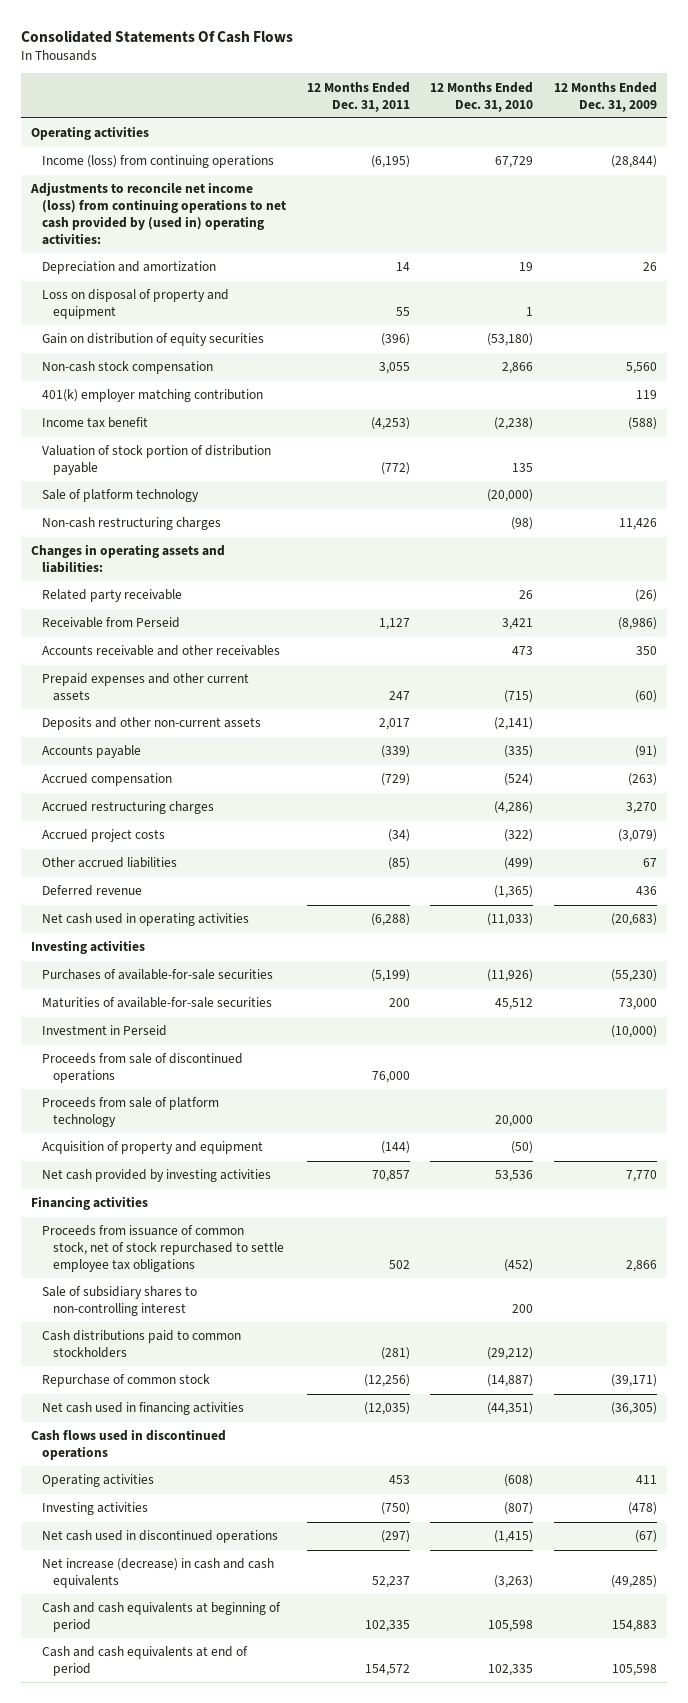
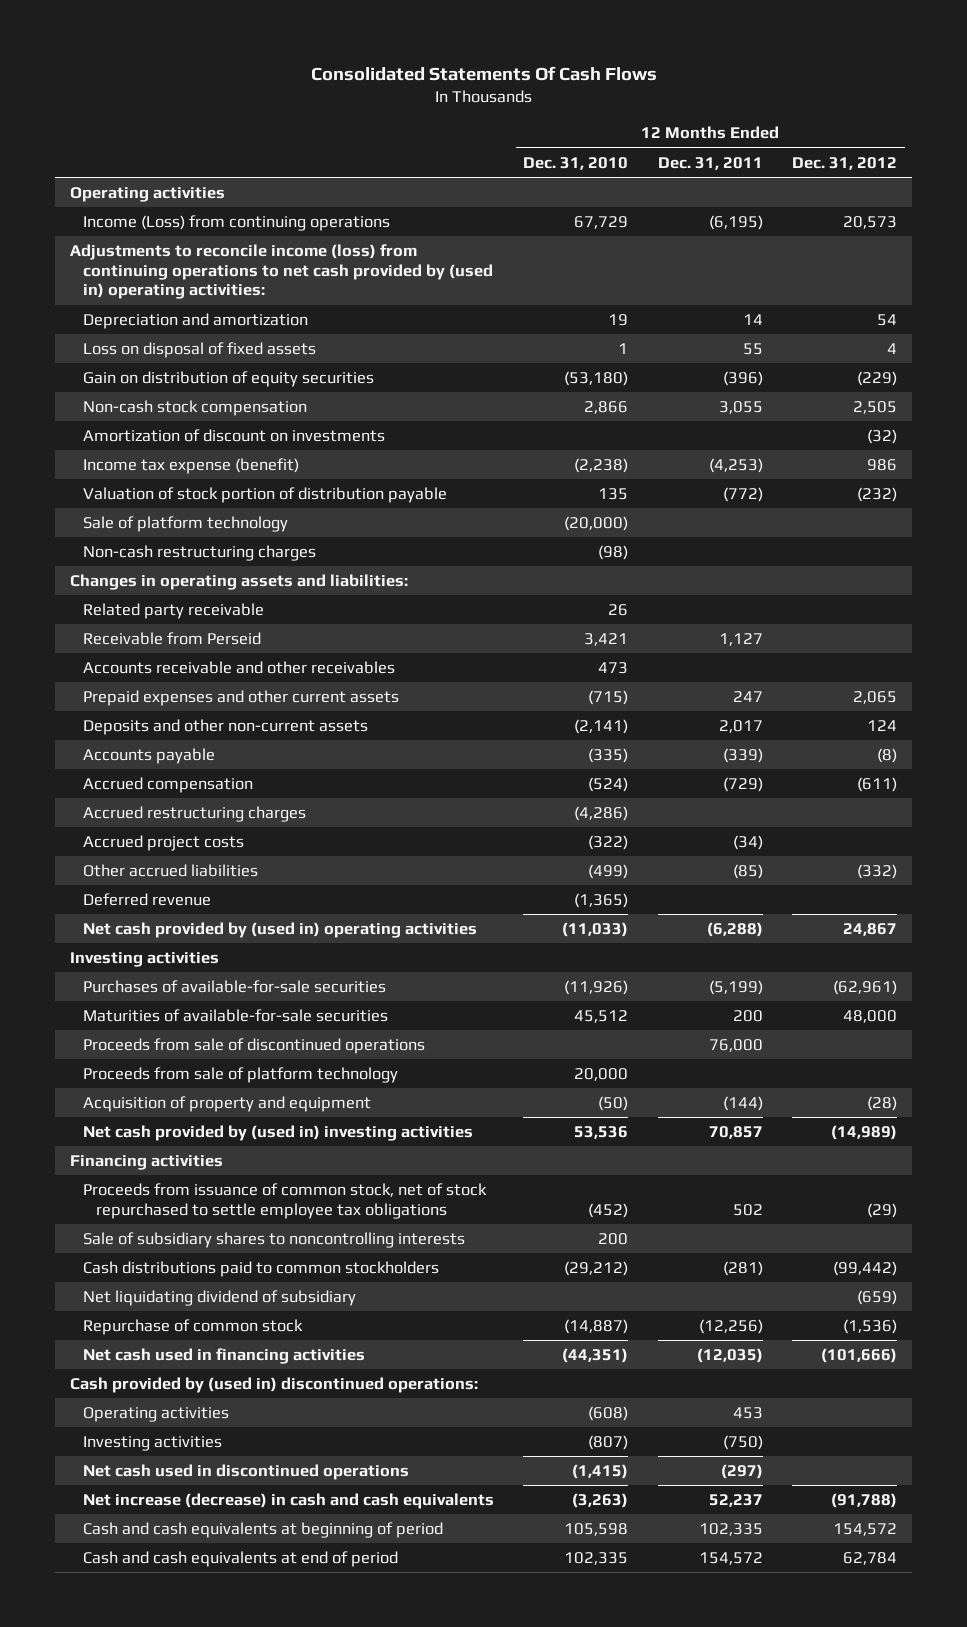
[553,81,657,112] 12 Months Ended Dec. 31, 2009 -> none
none -> [792,156,898,170] Dec. 31, 2012
[42,155,275,169] Income (loss) from continuing operations -> [82,215,390,232] Income (Loss) from continuing operations
[30,182,287,246] Adjustments to reconcile net income (loss) from continuing operations to net cash provided by (used in) operating activities: -> [69,244,493,300] Adjustments to reconcile income (loss) from continuing operations to net cash provided by (used in) operating activities:
[42,289,230,320] Loss on disposal of property and equipment -> [82,342,316,359] Loss on disposal of fixed assets
[42,389,264,403] 401(k) employer matching contribution -> none
none -> [82,429,385,443] Amortization of discount on investments
[42,417,149,429] Income tax benefit -> [82,458,299,475] Income tax expense (benefit)
[42,913,250,927] Net cash used in operating activities -> [82,922,477,939] Net cash provided by (used in) operating activities
[42,1025,168,1037] Investment in Perseid -> none
[42,1169,272,1183] Net cash provided by investing activities -> [82,1125,473,1142] Net cash provided by (used in) investing activities
[42,1286,198,1317] Sale of subsidiary shares to non-controlling interest -> [82,1232,465,1249] Sale of subsidiary shares to noncontrolling interests
none -> [82,1290,356,1307] Net liquidating dividend of subsidiary
[31,1429,227,1461] Cash flows used in discontinued operations -> [69,1377,478,1394] Cash provided by (used in) discontinued operations:

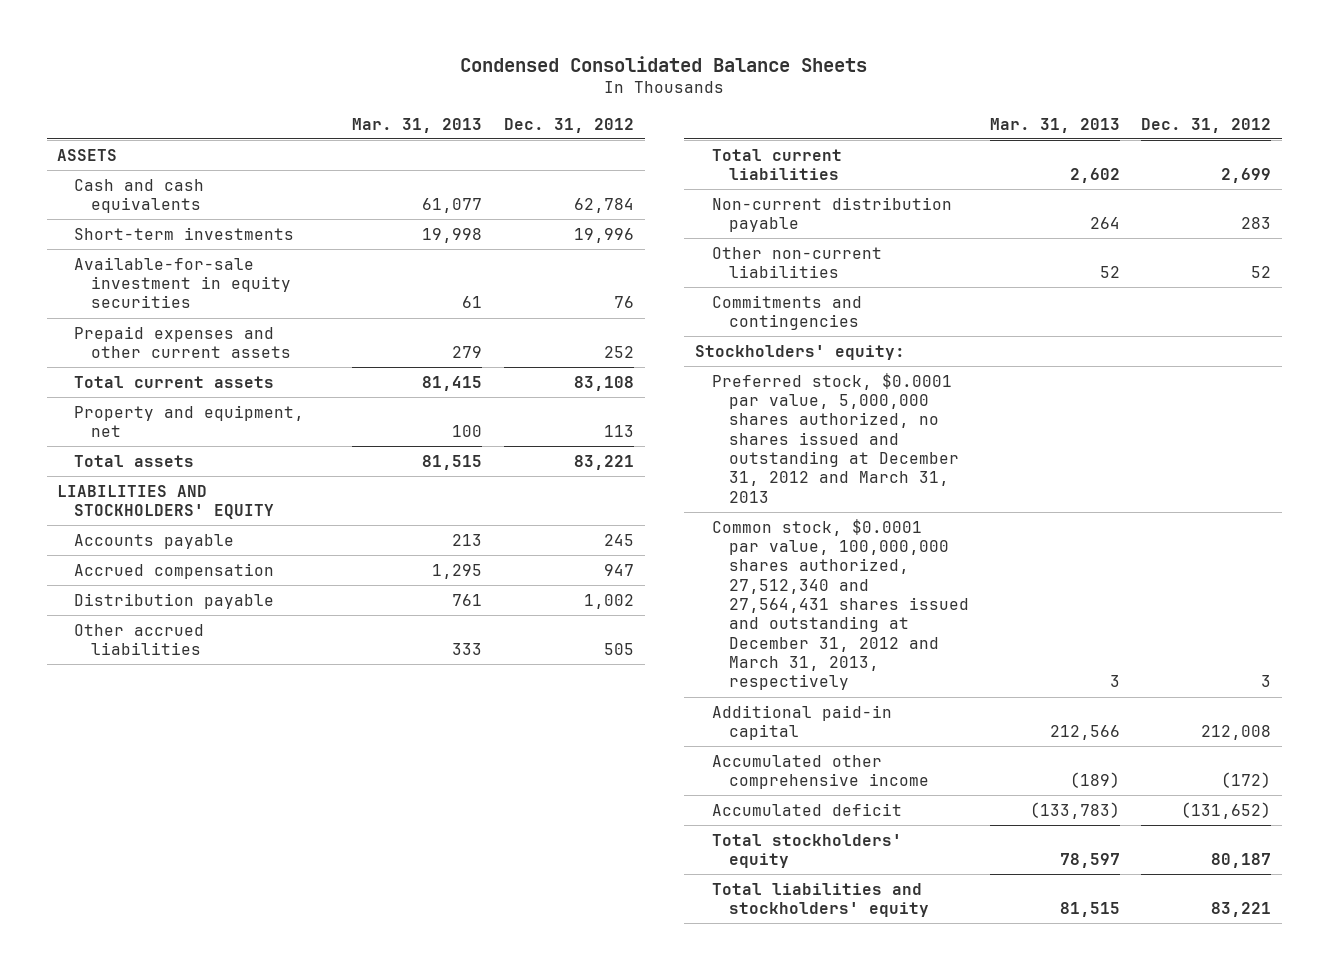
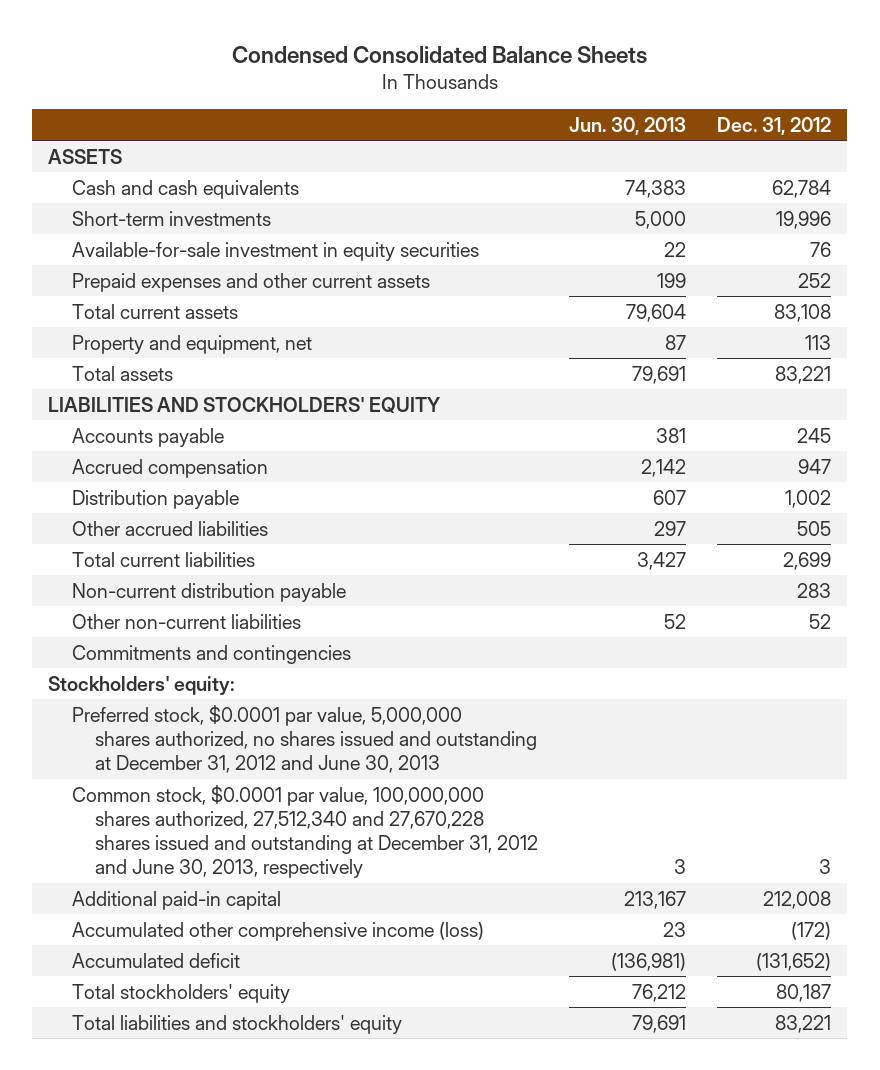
[352,117,483,133] Mar. 31, 2013 -> none
none -> [569,116,687,135] Jun. 30, 2013
[711,372,959,503] Preferred stock, $0.0001 par value, 5,000,000 shares authorized, no shares issued and outstanding at December 31, 2012 and March 31, 2013 -> [71,704,538,774] Preferred stock, $0.0001 par value, 5,000,000 shares authorized, no shares issued and outstanding at December 31, 2012 and June 30, 2013
[711,518,969,691] Common stock, $0.0001 par value, 100,000,000 shares authorized, 27,512,340 and 27,564,431 shares issued and outstanding at December 31, 2012 and March 31, 2013, respectively -> [71,784,539,879] Common stock, $0.0001 par value, 100,000,000 shares authorized, 27,512,340 and 27,670,228 shares issued and outstanding at December 31, 2012 and June 30, 2013, respectively
[711,754,929,790] Accumulated other comprehensive income -> [71,921,484,941] Accumulated other comprehensive income (loss)

